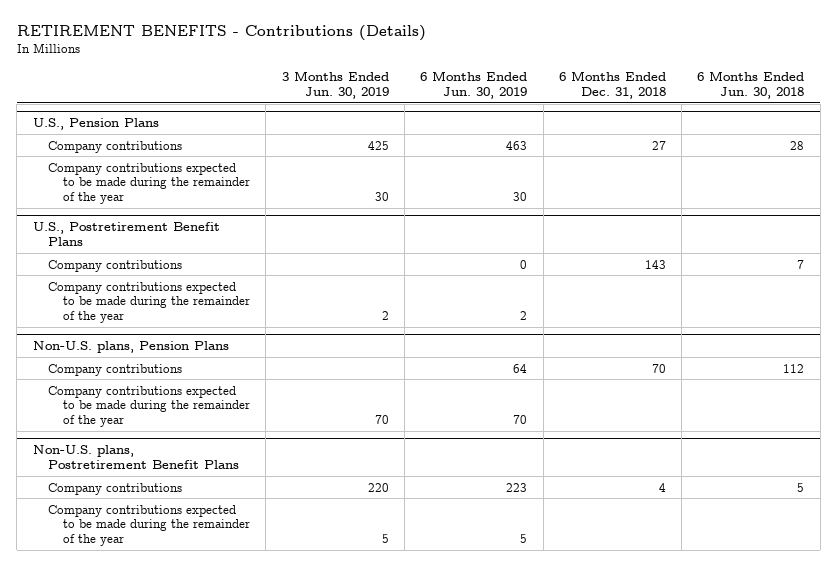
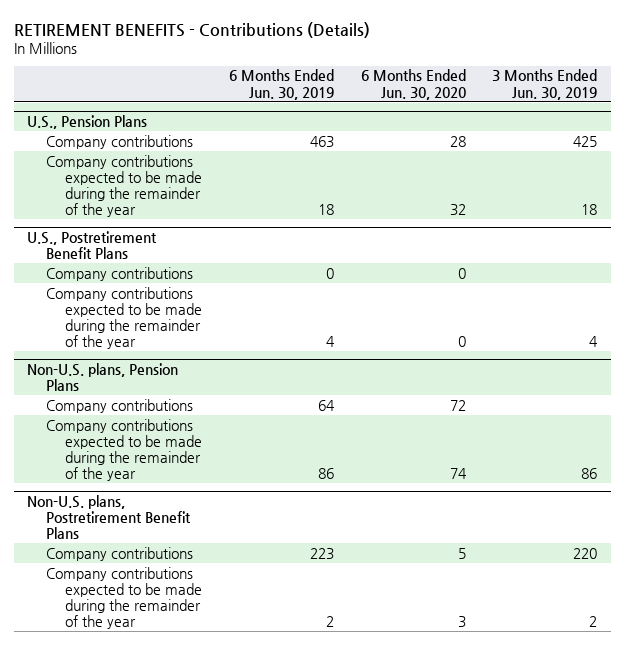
[558,71,666,99] 6 Months Ended Dec. 31, 2018 -> none
[697,71,805,99] 6 Months Ended Jun. 30, 2018 -> none
none -> [360,69,466,100] 6 Months Ended Jun. 30, 2020
[374,192,389,202] 30 -> [581,203,598,215] 18
[513,192,528,202] 30 -> [318,203,335,215] 18
[381,311,389,321] 2 -> [589,335,599,347] 4
[520,311,528,321] 2 -> [326,335,336,347] 4
[374,415,389,425] 70 -> [581,467,598,479] 86
[513,415,528,425] 70 -> [318,467,335,479] 86
[381,534,389,544] 5 -> [589,615,598,627] 2
[520,534,528,544] 5 -> [326,615,335,627] 2

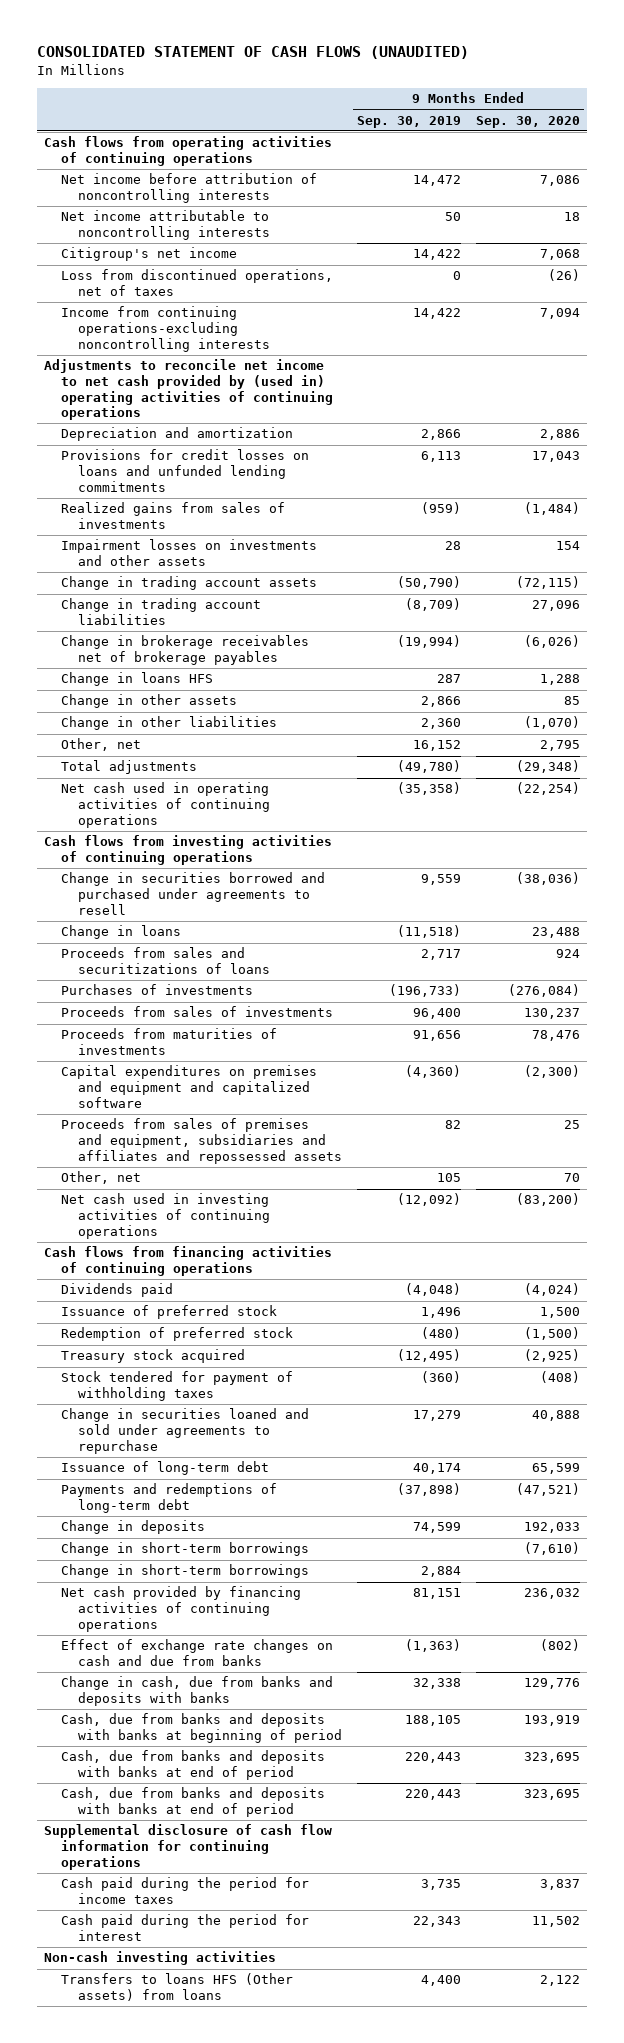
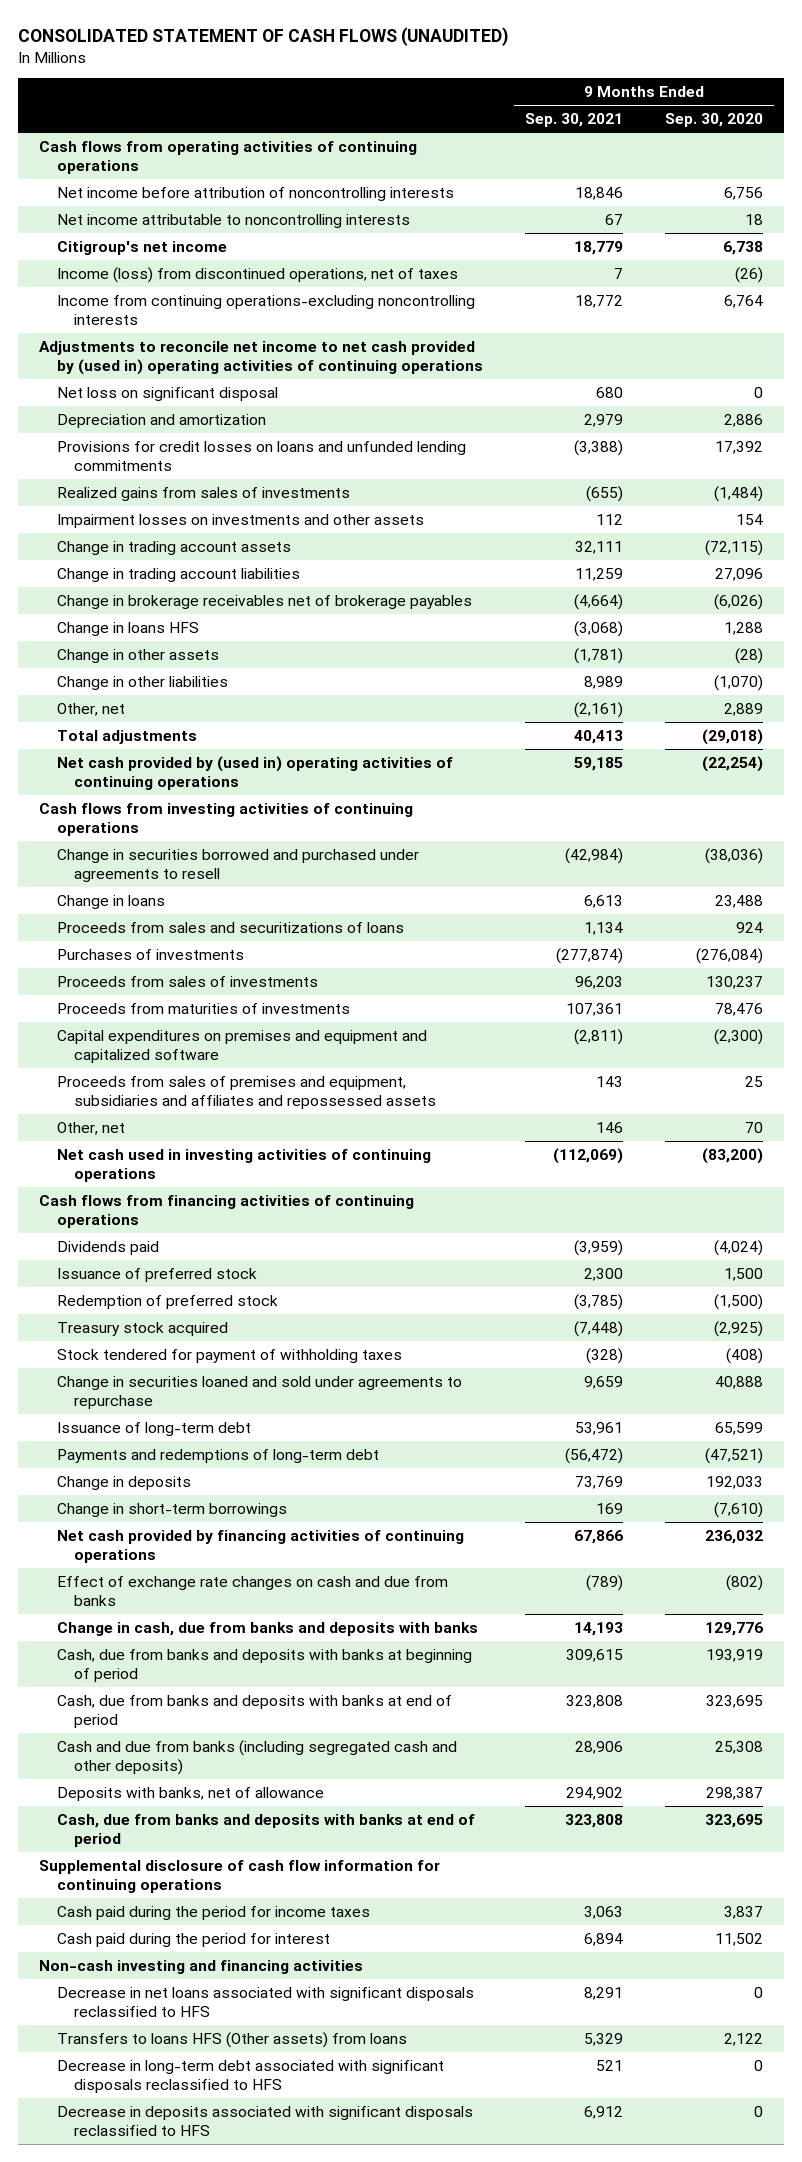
[356,115,461,128] Sep. 30, 2019 -> none
none -> [524,113,623,128] Sep. 30, 2021
[539,175,580,187] 7,086 -> [724,186,764,200] 6,756
[539,249,580,261] 7,068 -> [723,240,764,255] 6,738
[61,269,334,297] Loss from discontinued operations, net of taxes -> [56,266,458,283] Income (loss) from discontinued operations, net of taxes
[539,308,580,320] 7,094 -> [724,294,764,308] 6,764
none -> [56,386,278,401] Net loss on significant disposal
[531,451,580,463] 17,043 -> [715,440,764,454] 17,392
[563,696,580,706] 85 -> [735,647,764,664] (28)
[539,740,580,752] 2,795 -> [724,702,764,716] 2,889
[515,760,580,774] (29,348) -> [702,728,764,745] (29,018)
[61,782,271,828] Net cash used in operating activities of continuing operations -> [56,755,453,791] Net cash provided by (used in) operating activities of continuing operations
[61,1564,310,1579] Change in short-term borrowings -> none
none -> [56,1739,457,1776] Cash and due from banks (including segregated cash and other deposits)
none -> [56,1786,324,1801] Deposits with banks, net of allowance
[44,1951,277,1966] Non-cash investing activities -> [39,1959,364,1974] Non-cash investing and financing activities
none -> [56,1986,474,2018] Decrease in net loans associated with significant disposals reclassified to HFS
none -> [56,2059,444,2094] Decrease in long-term debt associated with significant disposals reclassified to HFS
none -> [56,2105,473,2137] Decrease in deposits associated with significant disposals reclassified to HFS

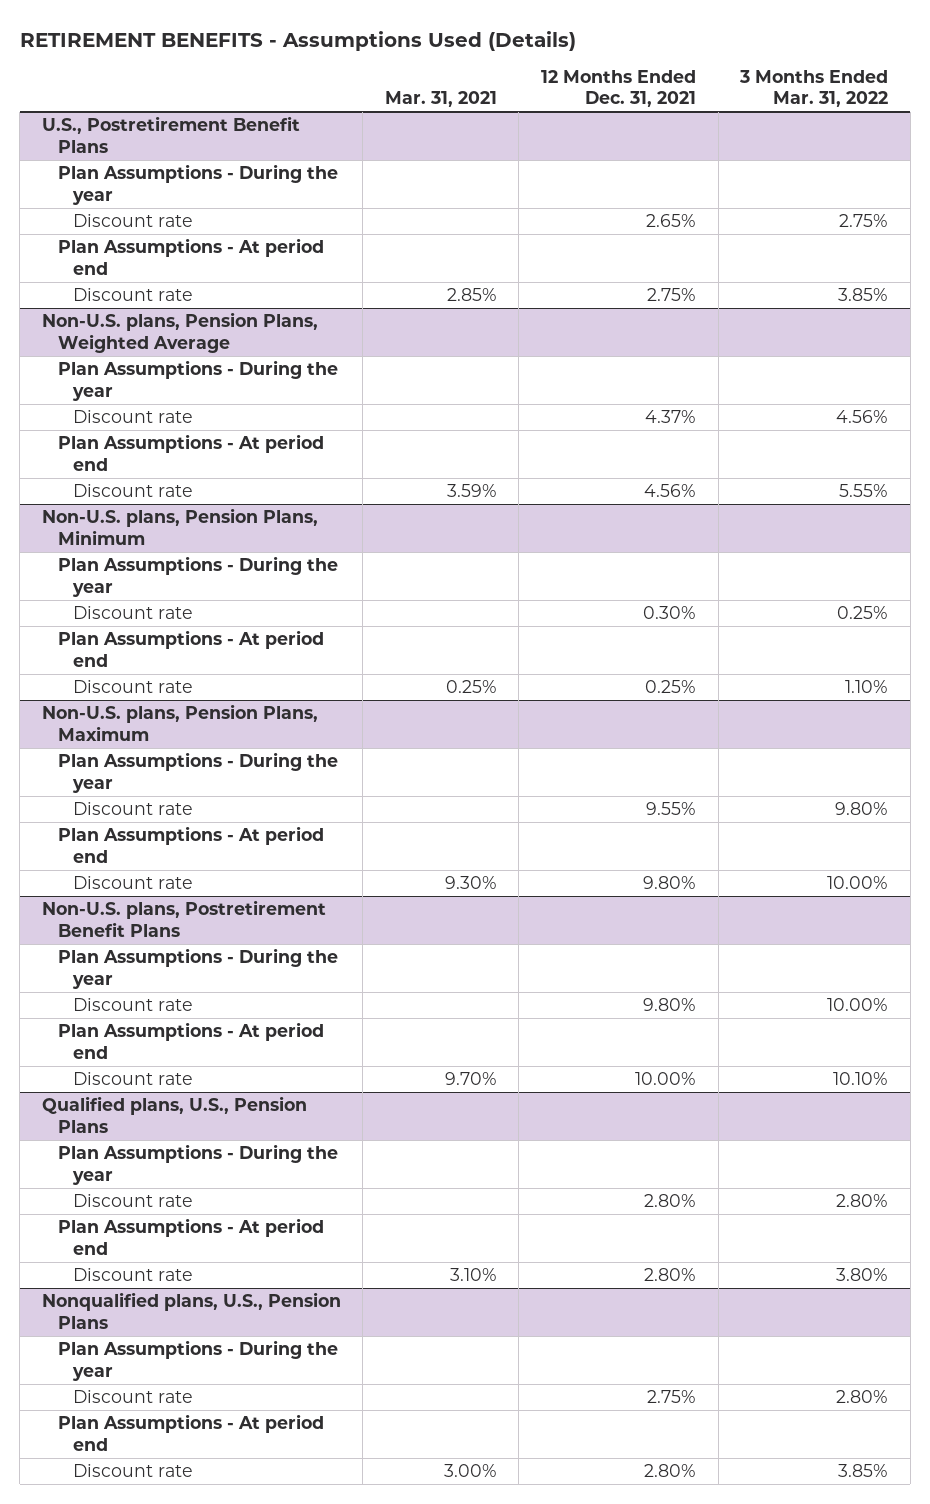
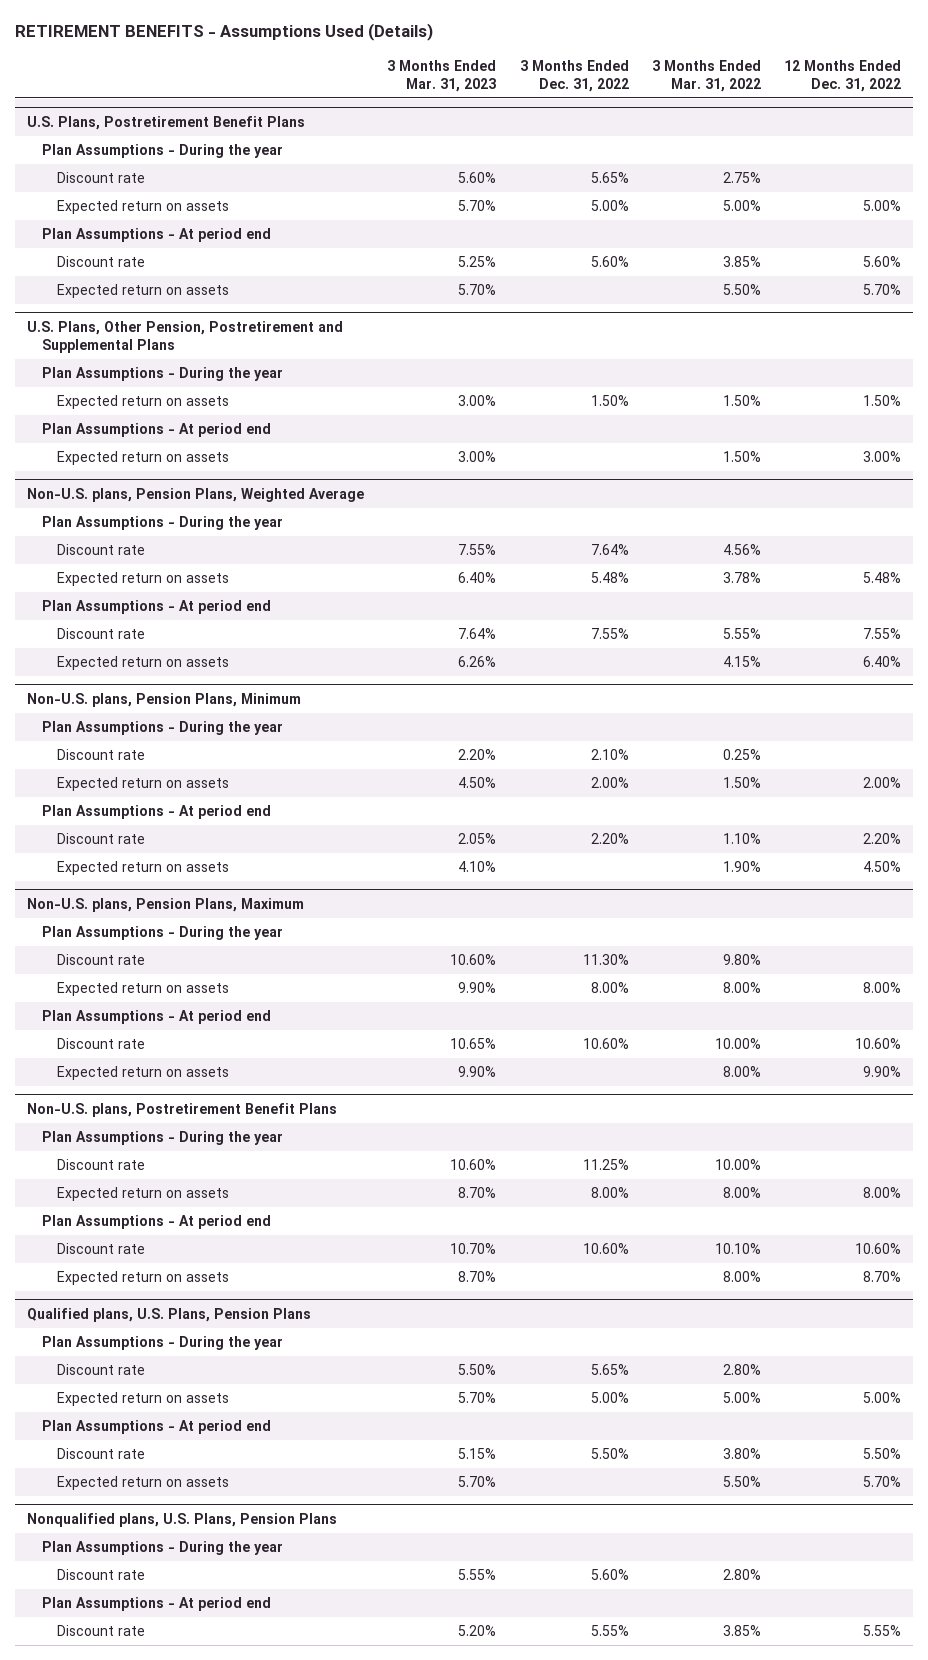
[384,91,497,108] Mar. 31, 2021 -> none
[541,69,697,108] 12 Months Ended Dec. 31, 2021 -> none
none -> [387,59,497,92] 3 Months Ended Mar. 31, 2023
none -> [519,59,629,92] 3 Months Ended Dec. 31, 2022
none -> [784,59,902,92] 12 Months Ended Dec. 31, 2022
[41,116,300,153] U.S., Postretirement Benefit Plans -> [27,116,306,131] U.S. Plans, Postretirement Benefit Plans
none -> [57,200,230,215] Expected return on assets
none -> [57,284,230,299] Expected return on assets
none -> [27,321,344,353] U.S. Plans, Other Pension, Postretirement and Supplemental Plans
none -> [42,367,284,382] Plan Assumptions - During the year
none -> [57,395,230,410] Expected return on assets
none -> [42,423,272,438] Plan Assumptions - At period end
none -> [57,451,230,466] Expected return on assets
none -> [57,572,230,587] Expected return on assets
none -> [57,656,230,671] Expected return on assets
none -> [57,777,230,792] Expected return on assets
none -> [57,861,230,876] Expected return on assets
none -> [57,982,230,997] Expected return on assets
none -> [57,1066,230,1081] Expected return on assets
none -> [57,1187,230,1202] Expected return on assets
none -> [57,1271,230,1286] Expected return on assets
[41,1096,307,1133] Qualified plans, U.S., Pension Plans -> [27,1308,312,1323] Qualified plans, U.S. Plans, Pension Plans
none -> [57,1392,230,1407] Expected return on assets
none -> [57,1476,230,1491] Expected return on assets
[41,1292,341,1329] Nonqualified plans, U.S., Pension Plans -> [27,1513,338,1528] Nonqualified plans, U.S. Plans, Pension Plans

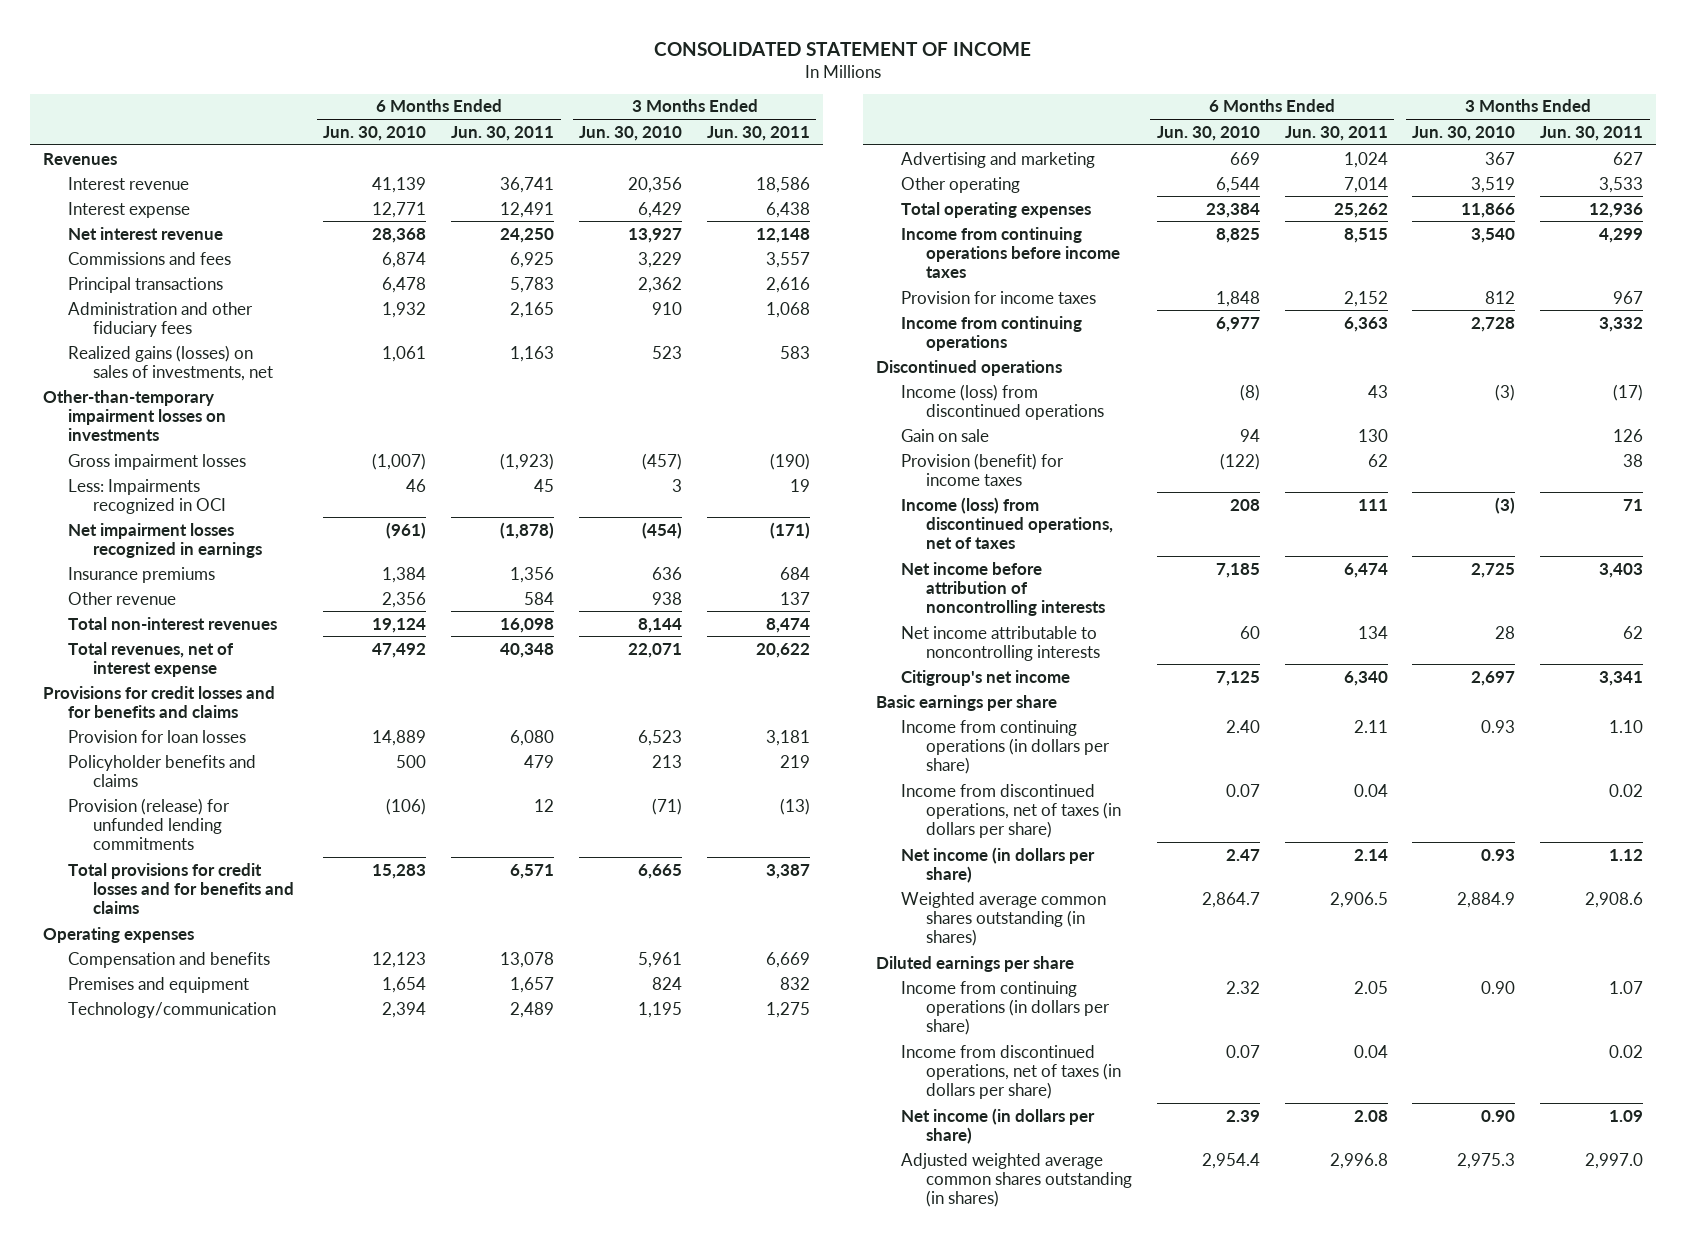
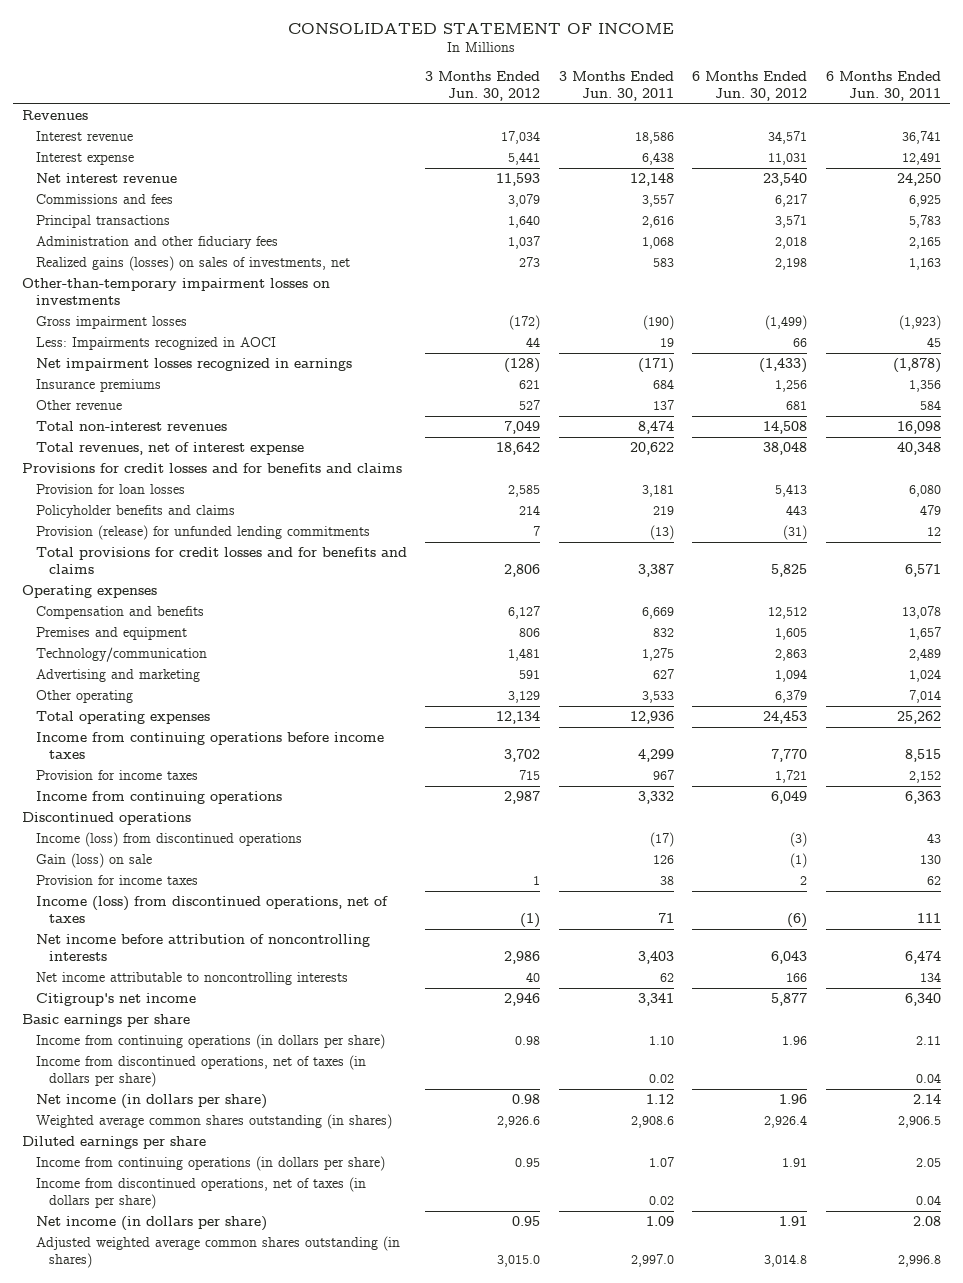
[323,125,427,141] Jun. 30, 2010 -> none
[579,125,683,141] Jun. 30, 2010 -> none
none -> [425,71,541,102] 3 Months Ended Jun. 30, 2012
none -> [692,71,808,102] 6 Months Ended Jun. 30, 2012
[67,478,226,514] Less: Impairments recognized in OCI -> [35,337,276,351] Less: Impairments recognized in AOCI
[900,428,989,442] Gain on sale -> [35,853,152,869] Gain (loss) on sale
[900,452,1064,486] Provision (benefit) for income taxes -> [35,875,198,886] Provision for income taxes

